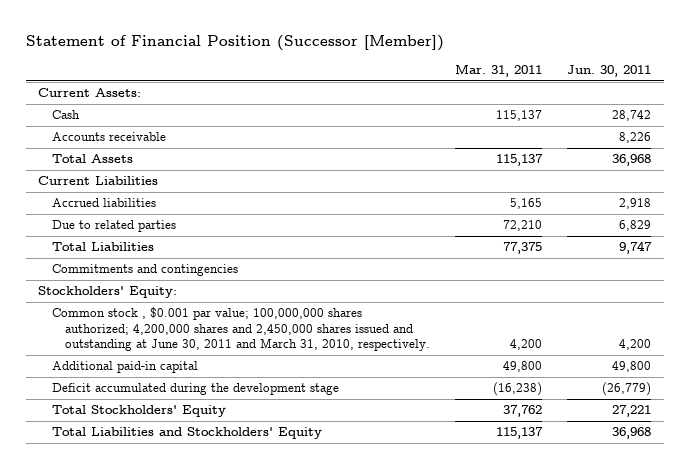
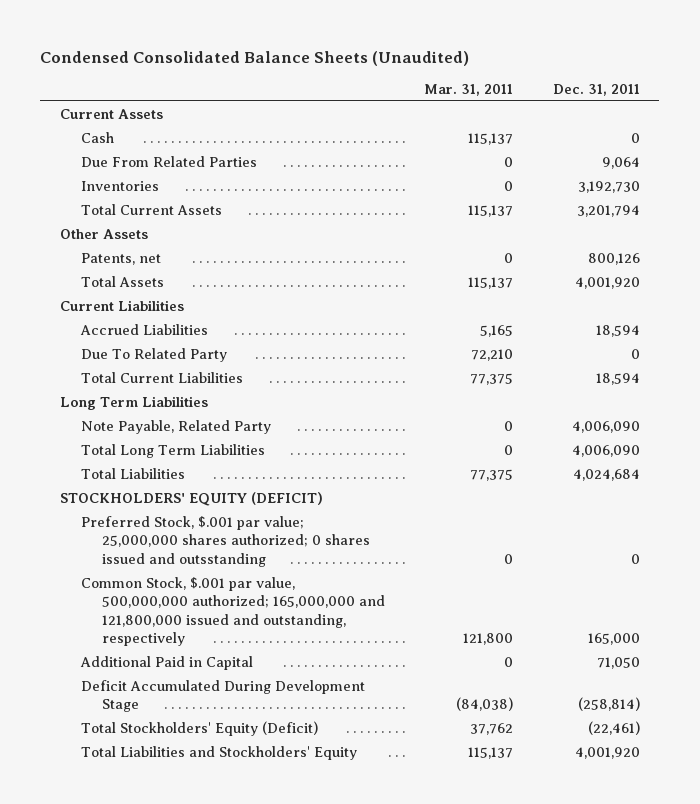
[25,35,444,52] Statement of Financial Position (Successor [Member]) -> [40,50,470,66] Condensed Consolidated Balance Sheets (Unaudited)
[567,65,652,78] Jun. 30, 2011 -> none
none -> [552,83,640,96] Dec. 31, 2011
[38,88,142,98] Current Assets: -> [60,108,164,119] Current Assets
[51,132,166,142] Accounts receivable -> none
none -> [81,155,258,167] Due From Related Parties
none -> [81,180,160,191] Inventories
none -> [81,203,223,215] Total Current Assets
none -> [60,228,149,239] Other Assets
none -> [81,252,162,265] Patents, net
[51,198,156,208] Accrued liabilities -> [80,323,209,335] Accrued Liabilities
[51,220,176,233] Due to related parties -> [81,347,228,362] Due To Related Party
none -> [81,371,244,383] Total Current Liabilities
none -> [60,395,209,410] Long Term Liabilities
none -> [81,419,272,434] Note Payable, Related Party
none -> [81,443,266,458] Total Long Term Liabilities
[51,264,238,277] Commitments and contingencies -> none
[38,286,178,299] Stockholders' Equity: -> [60,491,324,506] STOCKHOLDERS' EQUITY (DEFICIT)
none -> [81,515,370,567] Preferred Stock, $.001 par value; 25,000,000 shares authorized; 0 shares issued and outsstanding
[51,307,430,352] Common stock , $0.001 par value; 100,000,000 shares authorized; 4,200,000 shares and 2,450,000 shares issued and outstanding at June 30, 2011 and March 31, 2010, respectively. -> [81,576,385,647] Common Stock, $.001 par value, 500,000,000 authorized; 165,000,000 and 121,800,000 issued and outstanding, respectively
[509,339,542,351] 4,200 -> [463,633,514,646] 121,800
[51,361,198,374] Additional paid-in capital -> [80,655,254,670] Additional Paid in Capital
[502,361,542,373] 49,800 -> [504,656,514,667] 0
[51,383,339,396] Deficit accumulated during the development stage -> [81,679,366,713] Deficit Accumulated During Development Stage
[492,382,542,397] (16,238) -> [456,697,514,712] (84,038)
[51,405,226,418] Total Stockholders' Equity -> [81,720,319,736] Total Stockholders' Equity (Deficit)

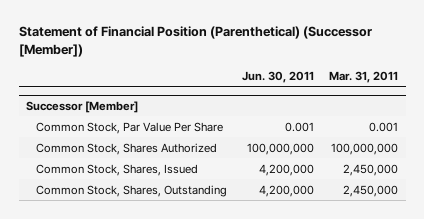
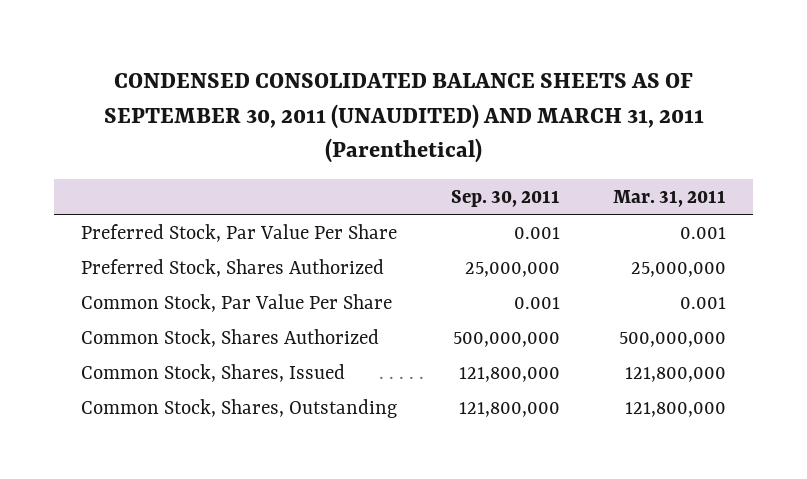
[18,26,372,58] Statement of Financial Position (Parenthetical) (Successor [Member]) -> [103,73,704,164] CONDENSED CONSOLIDATED BALANCE SHEETS AS OF SEPTEMBER 30, 2011 (UNAUDITED) AND MARCH 31, 2011 (Parenthetical)
[242,71,315,84] Jun. 30, 2011 -> none
none -> [450,190,560,208] Sep. 30, 2011
[26,100,139,113] Successor [Member] -> none
none -> [80,223,397,242] Preferred Stock, Par Value Per Share
none -> [80,258,384,277] Preferred Stock, Shares Authorized
[331,142,399,155] 100,000,000 -> [619,331,727,347] 500,000,000
[343,163,399,176] 2,450,000 -> [625,366,727,382] 121,800,000
[343,184,399,197] 2,450,000 -> [625,401,727,417] 121,800,000

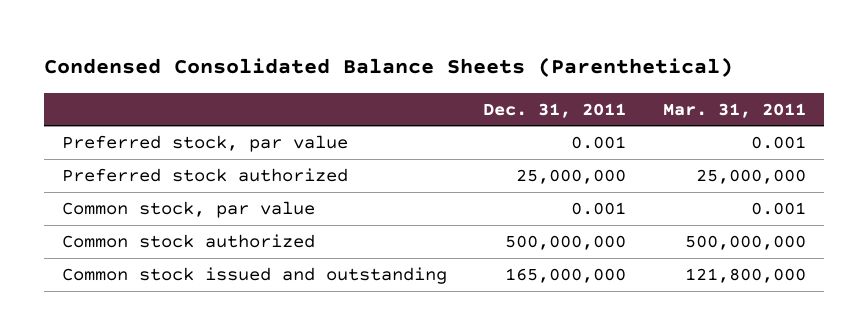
[103,73,704,164] CONDENSED CONSOLIDATED BALANCE SHEETS AS OF SEPTEMBER 30, 2011 (UNAUDITED) AND MARCH 31, 2011 (Parenthetical) -> [43,57,733,78] Condensed Consolidated Balance Sheets (Parenthetical)
[450,190,560,208] Sep. 30, 2011 -> none
none -> [483,102,627,118] Dec. 31, 2011
[80,398,397,418] Common Stock, Shares, Outstanding -> none
[80,223,397,242] Preferred Stock, Par Value Per Share -> [61,135,348,153] Preferred stock, par value
[80,258,384,277] Preferred Stock, Shares Authorized -> [61,168,348,183] Preferred stock authorized
[80,293,392,312] Common Stock, Par Value Per Share -> [61,201,315,219] Common stock, par value
[80,328,379,347] Common Stock, Shares Authorized -> [61,234,315,249] Common stock authorized
[80,363,345,382] Common Stock, Shares, Issued -> [61,267,447,285] Common stock issued and outstanding

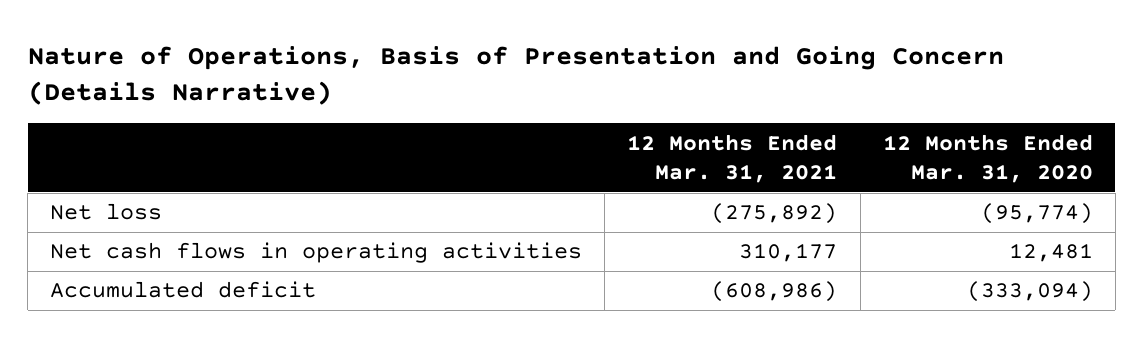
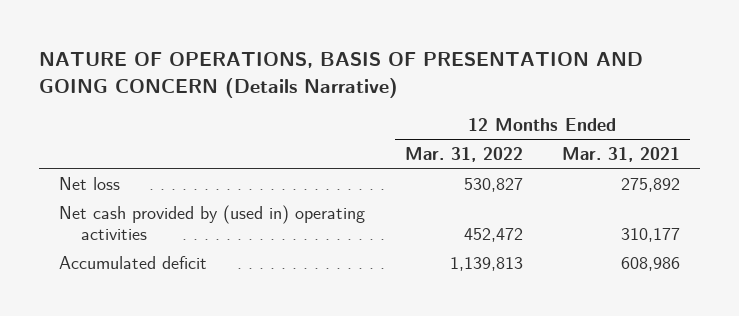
[27,45,1004,105] Nature of Operations, Basis of Presentation and Going Concern (Details Narrative) -> [38,51,643,98] NATURE OF OPERATIONS, BASIS OF PRESENTATION AND GOING CONCERN (Details Narrative)
[882,133,1093,183] 12 Months Ended Mar. 31, 2020 -> none
none -> [404,146,523,162] Mar. 31, 2022
[711,203,838,225] (275,892) -> [621,177,681,192] 275,892
[50,242,583,264] Net cash flows in operating activities -> [58,204,365,241] Net cash provided by (used in) operating activities
[711,281,838,303] (608,986) -> [621,256,681,271] 608,986

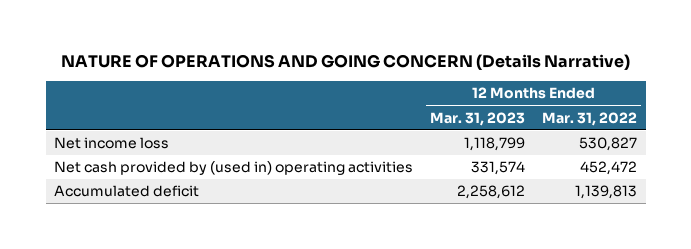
[38,51,643,98] NATURE OF OPERATIONS, BASIS OF PRESENTATION AND GOING CONCERN (Details Narrative) -> [60,54,630,71] NATURE OF OPERATIONS AND GOING CONCERN (Details Narrative)
[562,146,681,162] Mar. 31, 2021 -> none
none -> [430,111,526,126] Mar. 31, 2023
[58,176,120,190] Net loss -> [54,137,170,150] Net income loss

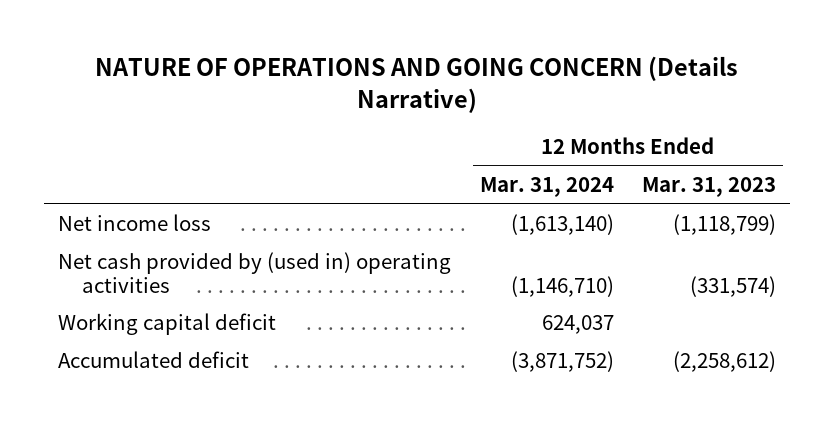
[542,111,638,126] Mar. 31, 2022 -> none
none -> [479,177,614,198] Mar. 31, 2024
[464,137,526,152] 1,118,799 -> [672,214,776,236] (1,118,799)
[471,161,526,176] 331,574 -> [689,275,776,297] (331,574)
none -> [58,313,277,336] Working capital deficit
[457,185,526,200] 2,258,612 -> [672,351,776,373] (2,258,612)

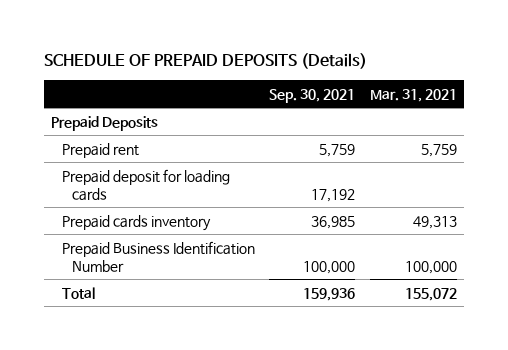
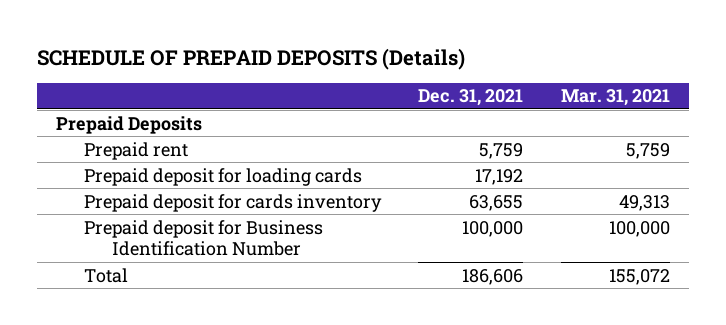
[269,88,356,103] Sep. 30, 2021 -> none
none -> [418,89,524,107] Dec. 31, 2021
[61,214,211,231] Prepaid cards inventory -> [83,193,382,212] Prepaid deposit for cards inventory
[61,240,255,272] Prepaid Business Identification Number -> [83,219,323,257] Prepaid deposit for Business Identification Number

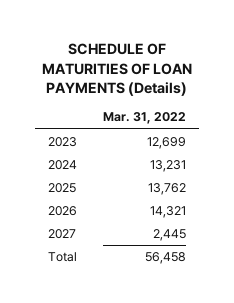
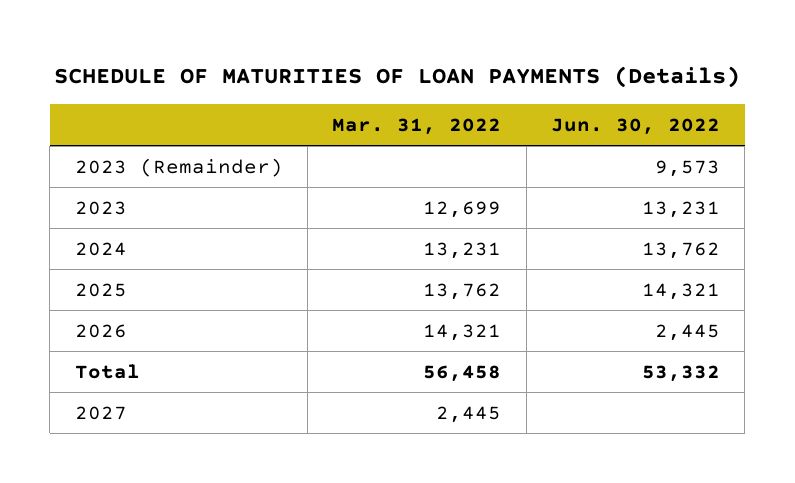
none -> [551,117,721,135] Jun. 30, 2022
none -> [74,157,283,177] 2023 (Remainder)
[48,229,77,240] 2027 -> [74,405,127,420] 2027

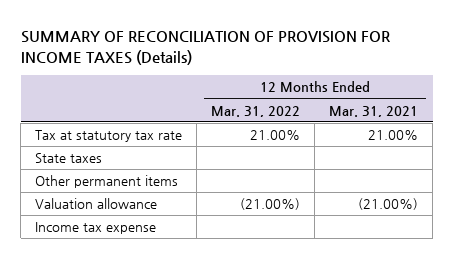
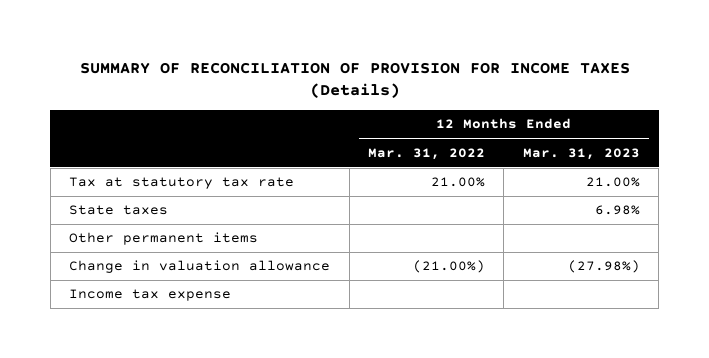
[329,105,419,117] Mar. 31, 2021 -> none
none -> [522,147,640,160] Mar. 31, 2023
[35,198,158,210] Valuation allowance -> [69,260,331,274] Change in valuation allowance

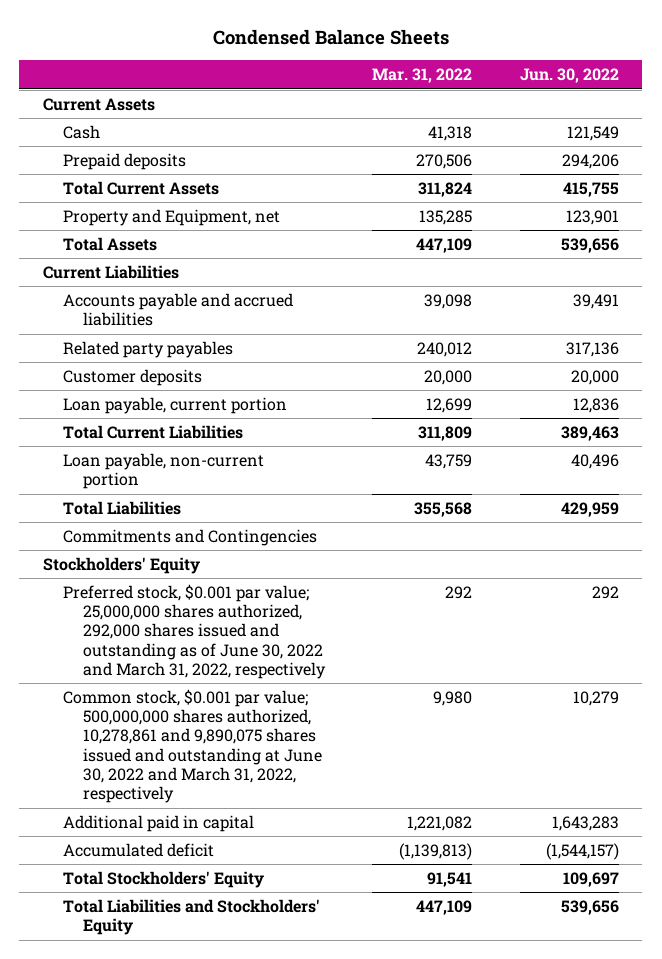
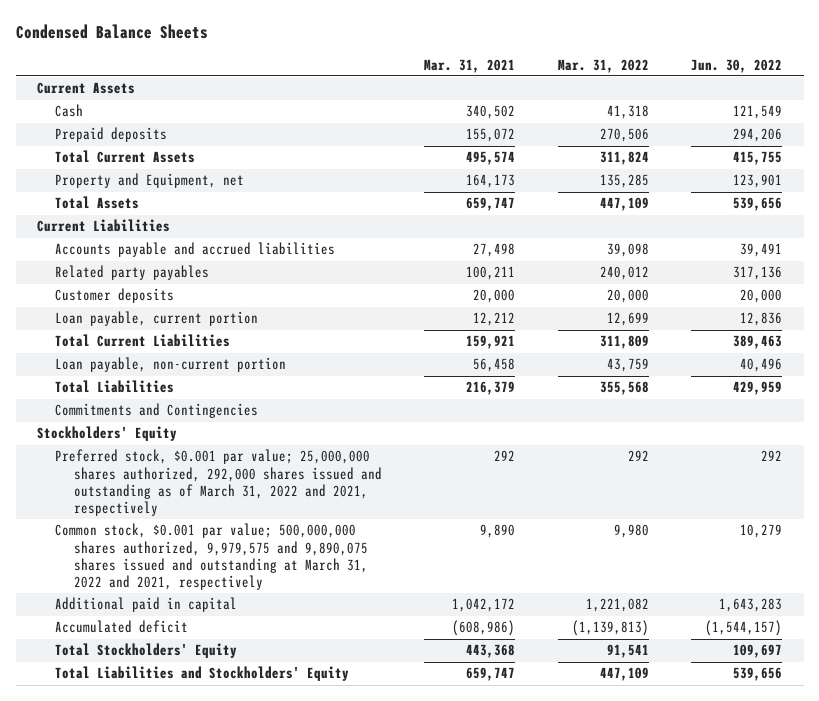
none -> [424,58,516,73] Mar. 31, 2021
[63,583,327,679] Preferred stock, $0.001 par value; 25,000,000 shares authorized, 292,000 shares issued and outstanding as of June 30, 2022 and March 31, 2022, respectively -> [55,449,382,517] Preferred stock, $0.001 par value; 25,000,000 shares authorized, 292,000 shares issued and outstanding as of March 31, 2022 and 2021, respectively
[63,688,323,804] Common stock, $0.001 par value; 500,000,000 shares authorized, 10,278,861 and 9,890,075 shares issued and outstanding at June 30, 2022 and March 31, 2022, respectively -> [55,523,368,591] Common stock, $0.001 par value; 500,000,000 shares authorized, 9,979,575 and 9,890,075 shares issued and outstanding at March 31, 2022 and 2021, respectively

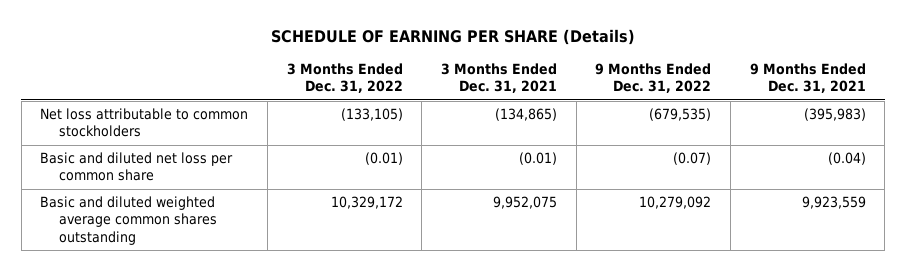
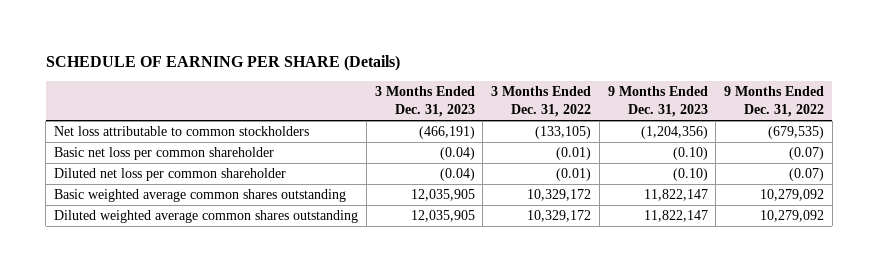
[441,63,558,94] 3 Months Ended Dec. 31, 2021 -> none
[749,63,866,94] 9 Months Ended Dec. 31, 2021 -> none
none -> [374,86,475,118] 3 Months Ended Dec. 31, 2023
none -> [607,86,708,118] 9 Months Ended Dec. 31, 2023
[40,152,234,182] Basic and diluted net loss per common share -> [54,147,275,161] Basic net loss per common shareholder
none -> [54,168,287,182] Diluted net loss per common shareholder
[40,196,217,245] Basic and diluted weighted average common shares outstanding -> [54,189,347,203] Basic weighted average common shares outstanding
none -> [54,210,359,224] Diluted weighted average common shares outstanding

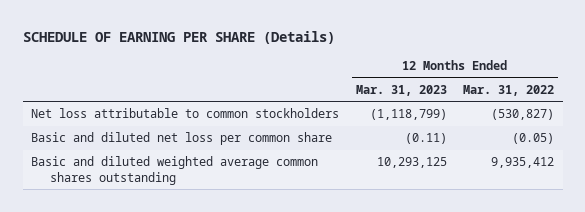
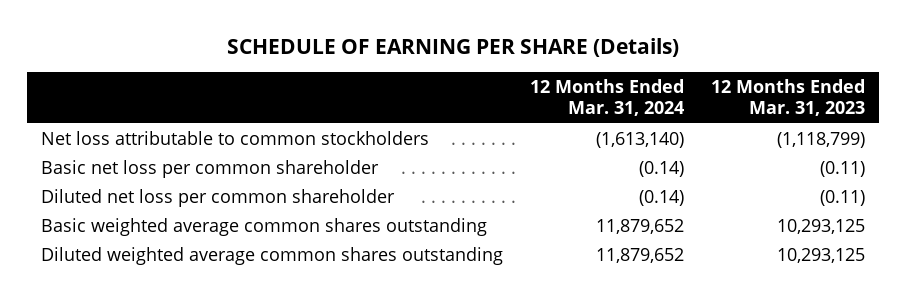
[463,84,555,96] Mar. 31, 2022 -> none
none -> [530,78,685,117] 12 Months Ended Mar. 31, 2024
[31,132,333,146] Basic and diluted net loss per common share -> [40,159,379,178] Basic net loss per common shareholder
none -> [40,188,395,207] Diluted net loss per common shareholder
[31,156,319,185] Basic and diluted weighted average common shares outstanding -> [40,217,487,236] Basic weighted average common shares outstanding
none -> [40,246,503,265] Diluted weighted average common shares outstanding

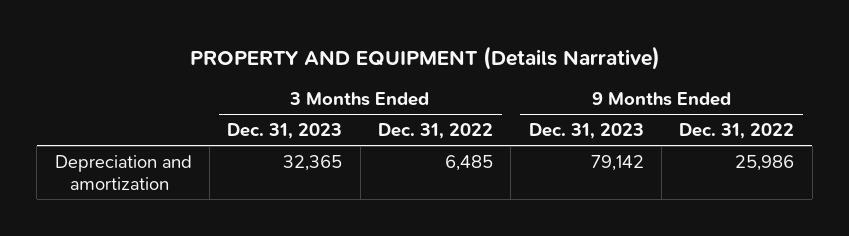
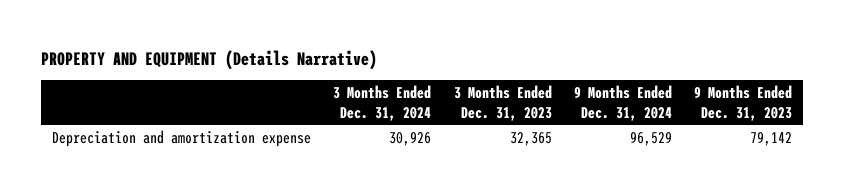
[378,123,494,140] Dec. 31, 2022 -> none
[679,123,795,140] Dec. 31, 2022 -> none
none -> [333,85,432,121] 3 Months Ended Dec. 31, 2024
none -> [573,85,672,121] 9 Months Ended Dec. 31, 2024
[54,154,192,190] Depreciation and amortization -> [51,129,311,147] Depreciation and amortization expense

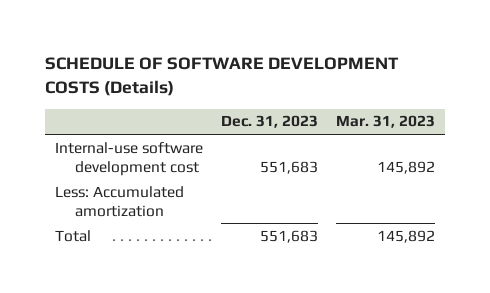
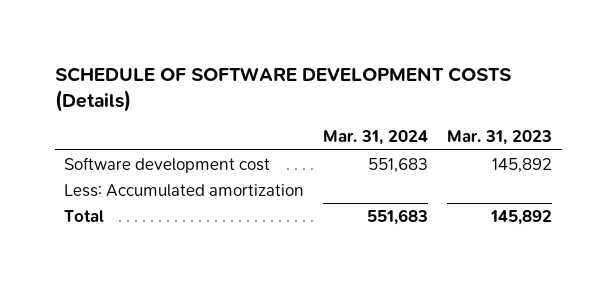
[220,115,318,129] Dec. 31, 2023 -> none
none -> [323,130,429,146] Mar. 31, 2024
[54,141,203,176] Internal-use software development cost -> [64,156,271,173] Software development cost

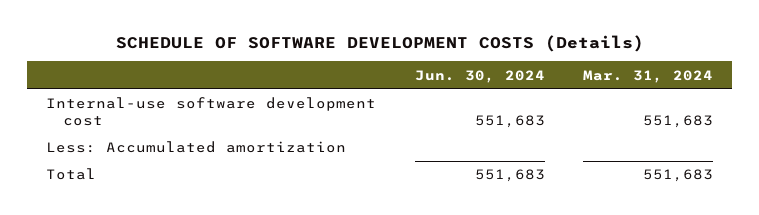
[447,130,553,146] Mar. 31, 2023 -> none
none -> [414,69,545,83] Jun. 30, 2024
[64,156,271,173] Software development cost -> [46,97,377,126] Internal-use software development cost

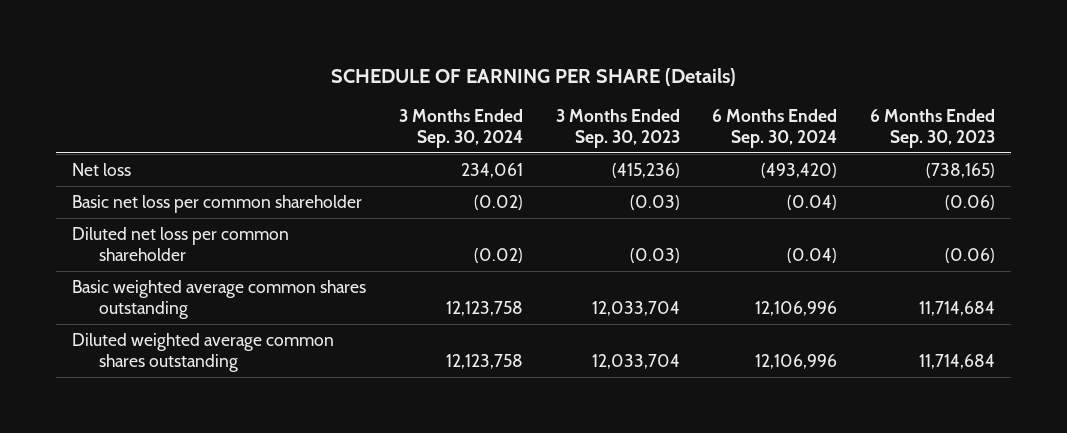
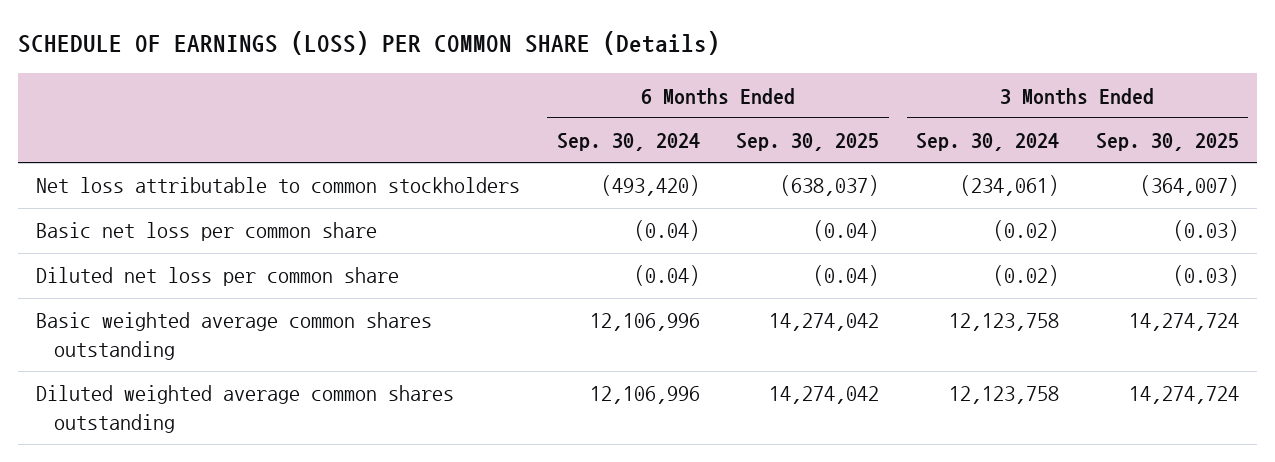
[330,67,736,86] SCHEDULE OF EARNING PER SHARE (Details) -> [17,31,720,56] SCHEDULE OF EARNINGS (LOSS) PER COMMON SHARE (Details)
[555,109,680,148] 3 Months Ended Sep. 30, 2023 -> none
[870,109,996,148] 6 Months Ended Sep. 30, 2023 -> none
none -> [736,133,880,152] Sep. 30, 2025
none -> [1095,133,1239,152] Sep. 30, 2025
[72,163,132,177] Net loss -> [35,177,520,194] Net loss attributable to common stockholders
[460,163,523,179] 234,061 -> [960,175,1060,197] (234,061)
[72,195,363,214] Basic net loss per common shareholder -> [35,222,377,242] Basic net loss per common share
[72,227,290,261] Diluted net loss per common shareholder -> [35,267,399,287] Diluted net loss per common share

